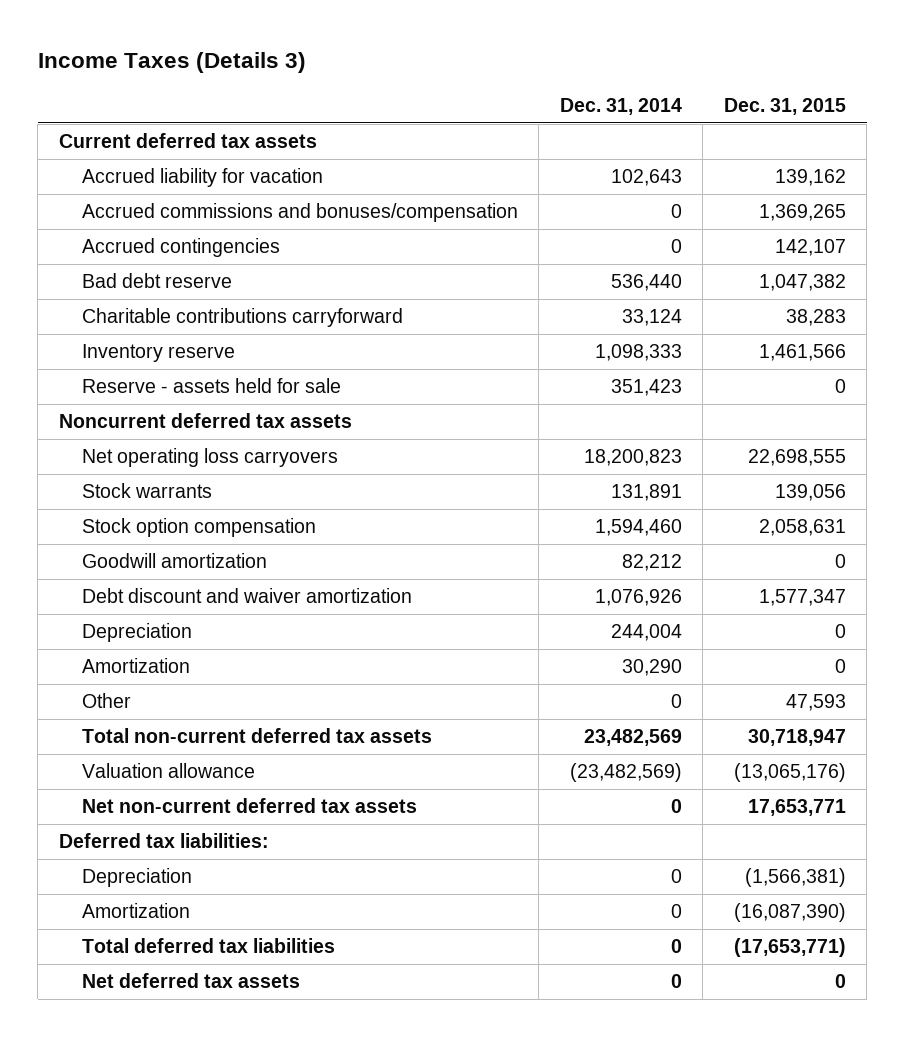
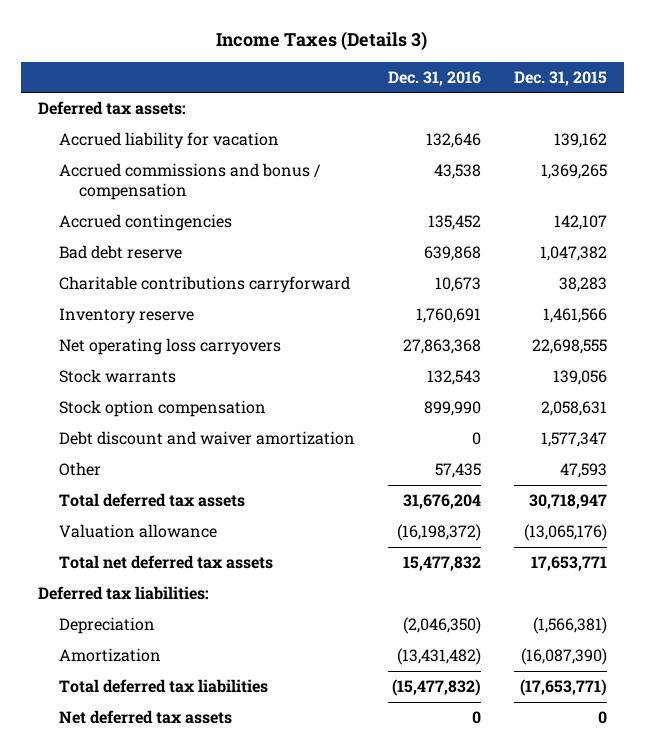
[559,97,682,115] Dec. 31, 2014 -> none
none -> [387,70,481,86] Dec. 31, 2016
[58,133,317,149] Current deferred tax assets -> [37,101,186,116] Deferred tax assets:
[82,203,519,223] Accrued commissions and bonuses/compensation -> [58,163,321,200] Accrued commissions and bonus / compensation
[82,378,342,394] Reserve - assets held for sale -> none
[58,413,352,429] Noncurrent deferred tax assets -> none
[82,553,268,569] Goodwill amortization -> none
[82,623,193,643] Depreciation -> none
[82,658,191,674] Amortization -> none
[82,728,433,744] Total non-current deferred tax assets -> [58,493,245,508] Total deferred tax assets
[82,798,418,814] Net non-current deferred tax assets -> [58,555,273,570] Total net deferred tax assets

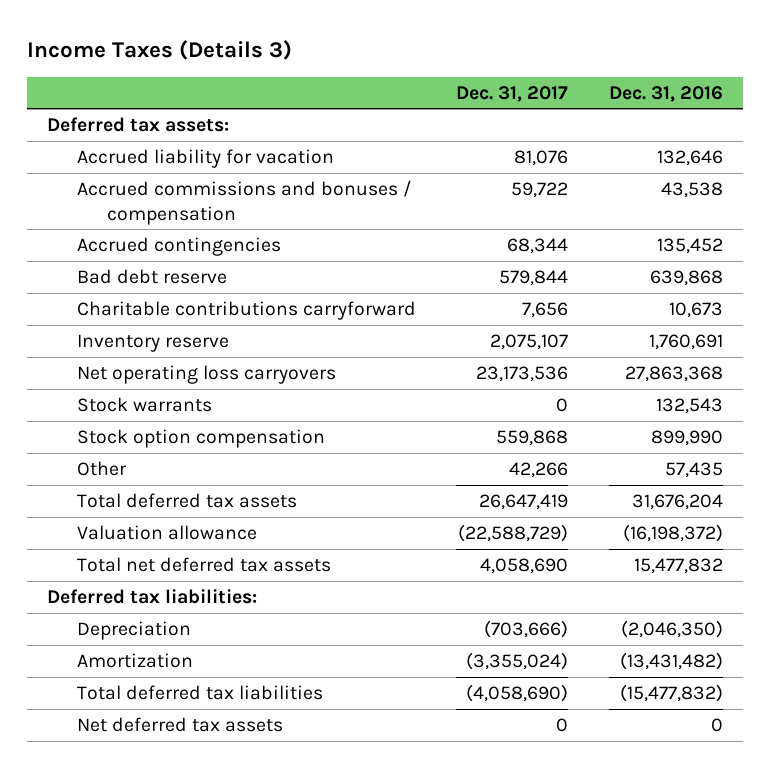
[513,70,607,86] Dec. 31, 2015 -> none
none -> [456,85,569,102] Dec. 31, 2017
[58,163,321,200] Accrued commissions and bonus / compensation -> [76,179,411,225] Accrued commissions and bonuses / compensation
[58,431,355,446] Debt discount and waiver amortization -> none

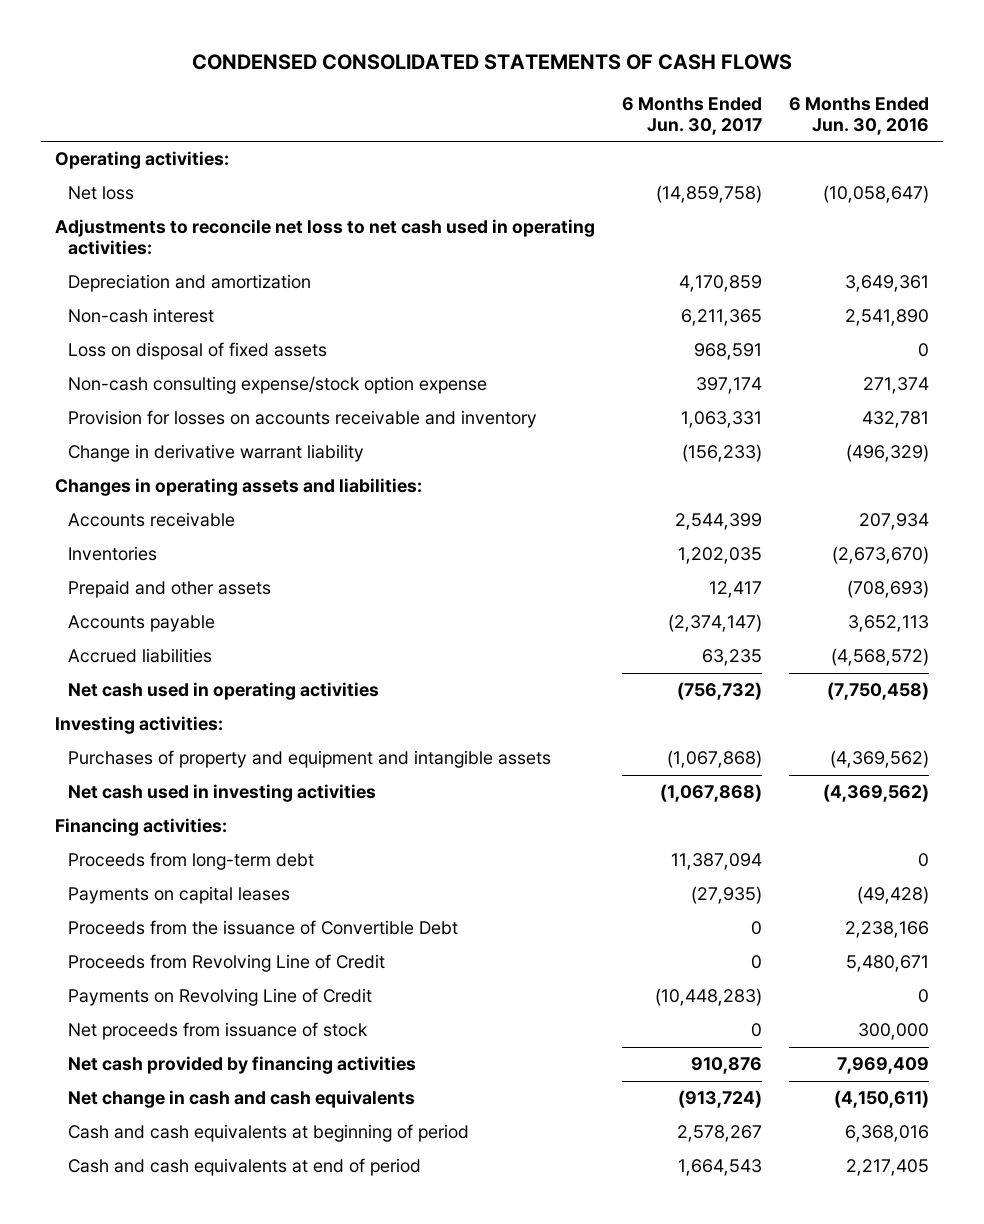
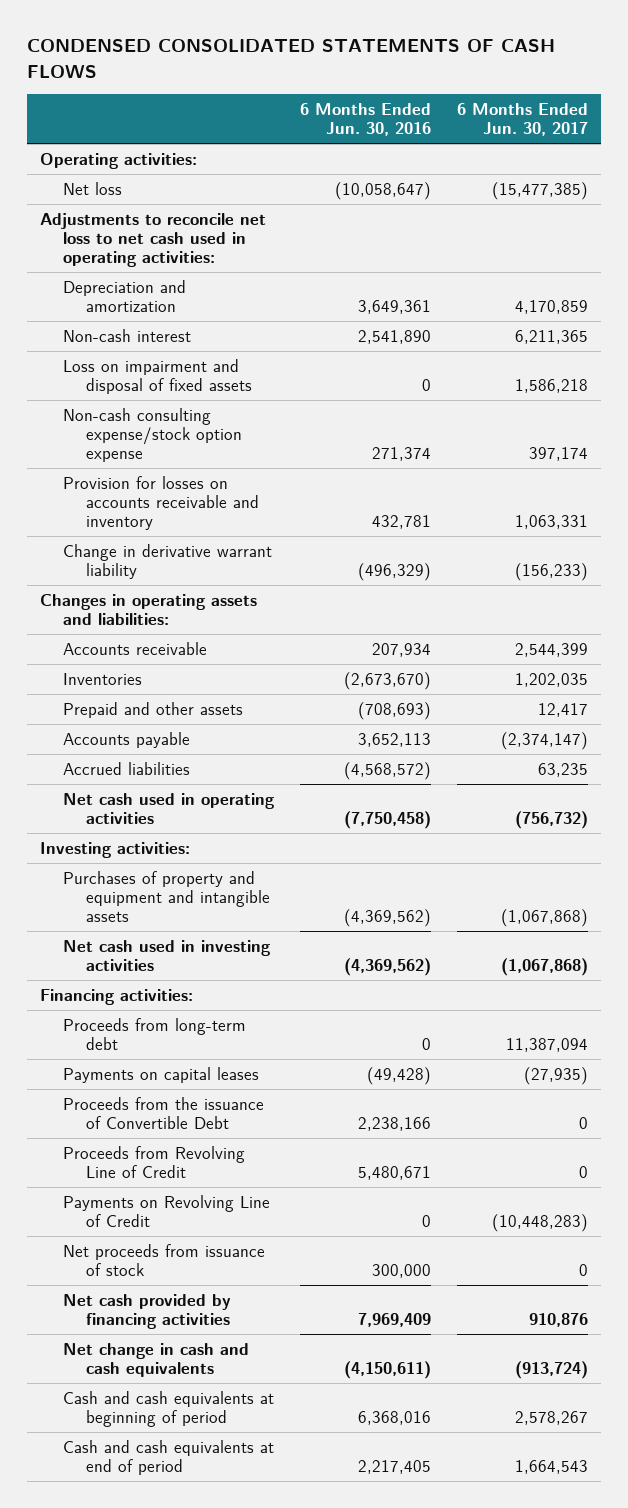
[656,185,763,204] (14,859,758) -> [492,181,589,200] (15,477,385)
[67,342,327,361] Loss on disposal of fixed assets -> [63,358,253,394] Loss on impairment and disposal of fixed assets
[694,343,763,361] 968,591 -> [515,378,589,393] 1,586,218

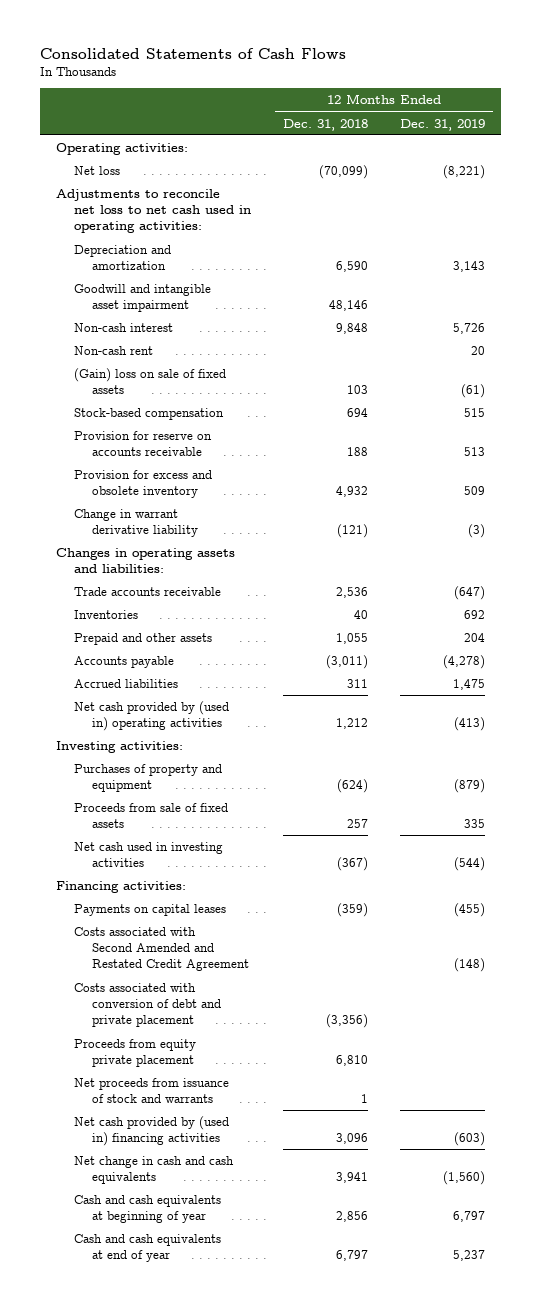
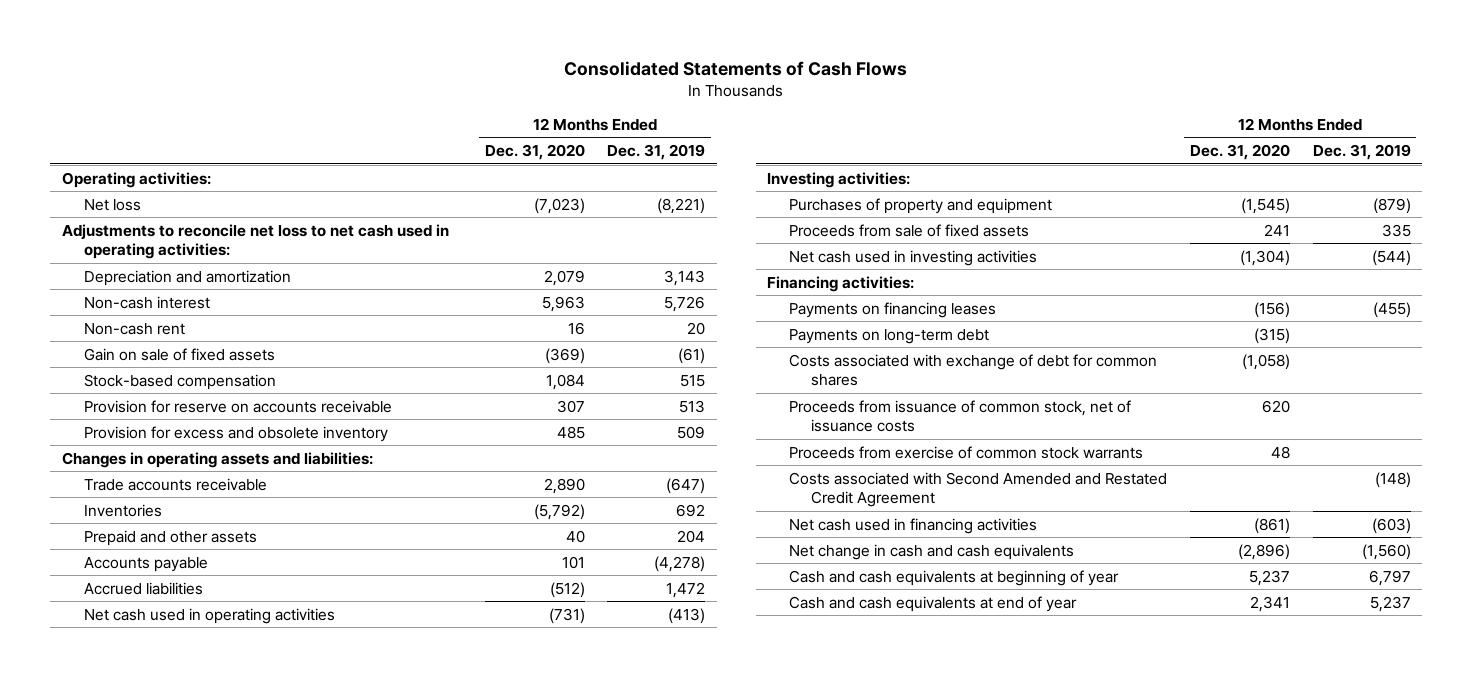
[282,118,368,131] Dec. 31, 2018 -> none
none -> [484,144,585,161] Dec. 31, 2020
[73,283,211,313] Goodwill and intangible asset impairment -> none
[73,367,226,395] (Gain) loss on sale of fixed assets -> [83,347,275,361] Gain on sale of fixed assets
[73,508,198,538] Change in warrant derivative liability -> none
[452,678,485,690] 1,475 -> [666,581,706,598] 1,472
[73,700,229,732] Net cash provided by (used in) operating activities -> [83,607,335,624] Net cash used in operating activities
[73,903,226,916] Payments on capital leases -> [789,301,997,318] Payments on financing leases
none -> [789,328,990,344] Payments on long-term debt
none -> [789,353,1158,387] Costs associated with exchange of debt for common shares
none -> [789,399,1132,433] Proceeds from issuance of common stock, net of issuance costs
none -> [789,445,1144,459] Proceeds from exercise of common stock warrants
[73,982,221,1028] Costs associated with conversion of debt and private placement -> none
[73,1038,196,1068] Proceeds from equity private placement -> none
[73,1077,229,1104] Net proceeds from issuance of stock and warrants -> none
[73,1115,229,1147] Net cash provided by (used in) financing activities -> [789,517,1038,534] Net cash used in financing activities

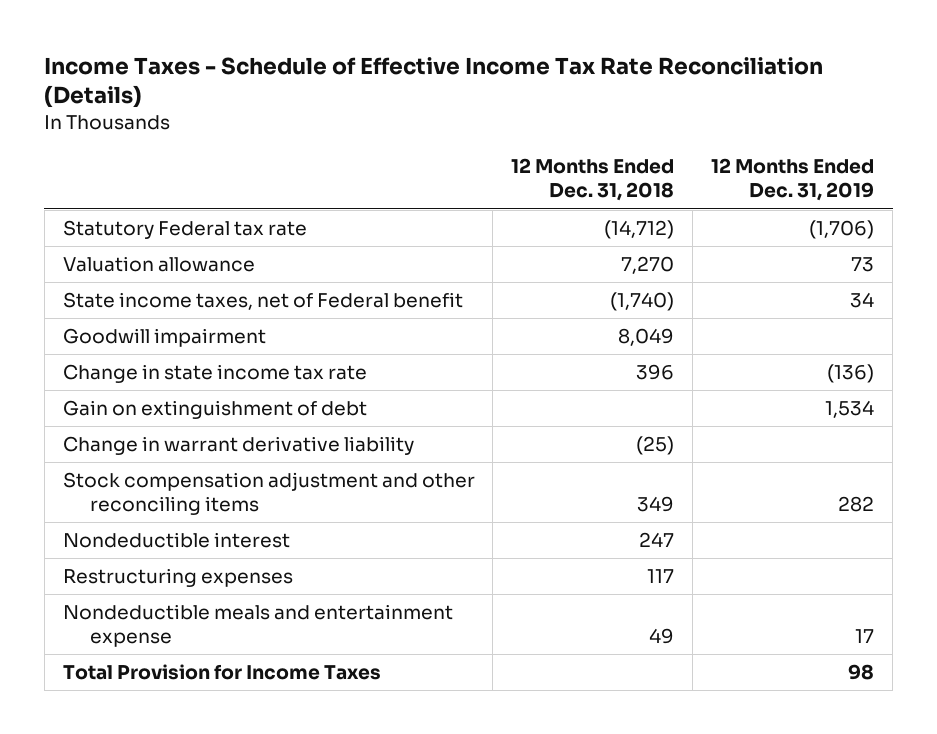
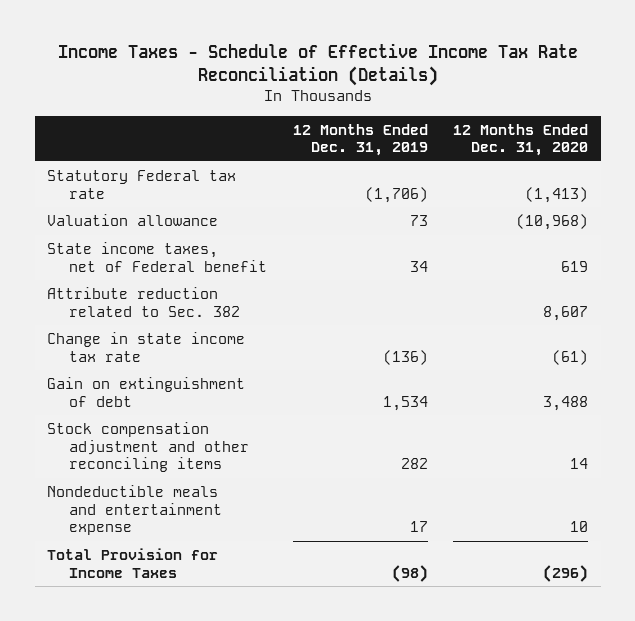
[511,158,675,202] 12 Months Ended Dec. 31, 2018 -> none
none -> [453,123,589,157] 12 Months Ended Dec. 31, 2020
[62,328,266,348] Goodwill impairment -> none
none -> [47,287,241,317] Attribute reduction related to Sec. 382
[62,436,414,456] Change in warrant derivative liability -> none
[62,532,290,549] Nondeductible interest -> none
[62,568,293,588] Restructuring expenses -> none
[848,664,875,681] 98 -> [391,564,428,582] (98)

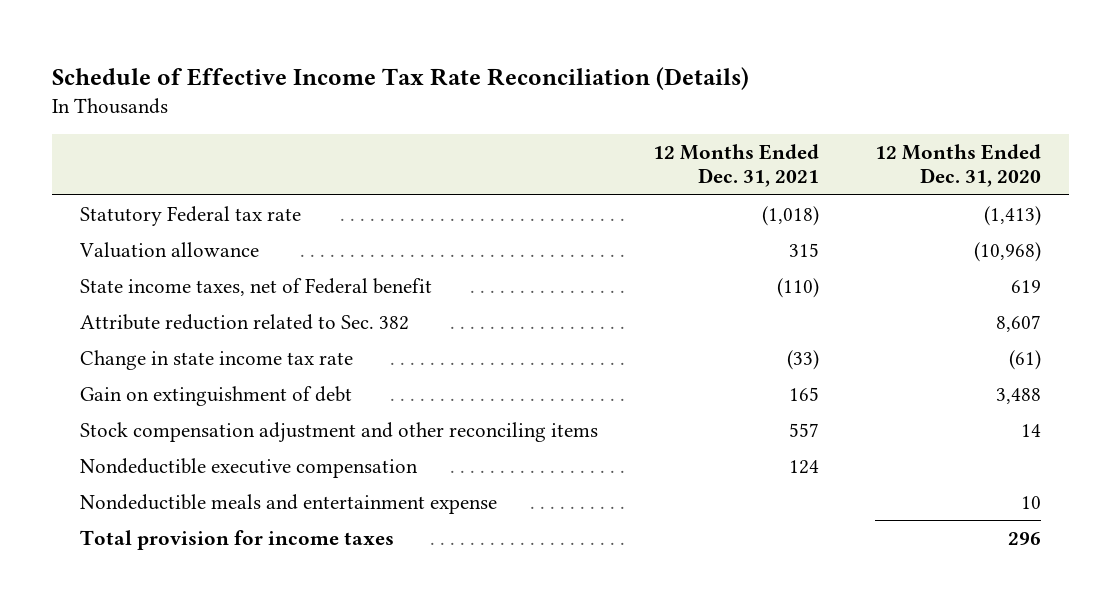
[57,42,578,86] Income Taxes - Schedule of Effective Income Tax Rate Reconciliation (Details) -> [51,66,749,90] Schedule of Effective Income Tax Rate Reconciliation (Details)
[292,123,428,157] 12 Months Ended Dec. 31, 2019 -> none
none -> [653,143,820,188] 12 Months Ended Dec. 31, 2021
none -> [79,457,418,478] Nondeductible executive compensation
[47,548,219,578] Total Provision for Income Taxes -> [79,529,394,550] Total provision for income taxes
[543,564,589,582] (296) -> [1007,531,1041,545] 296

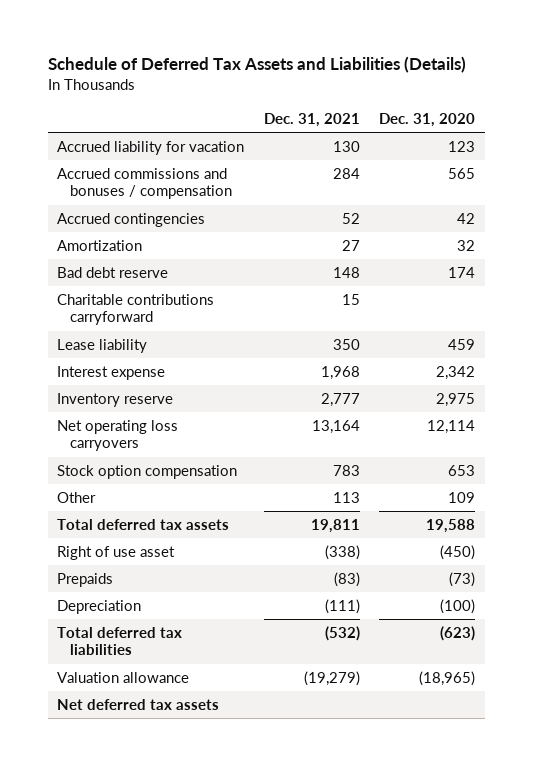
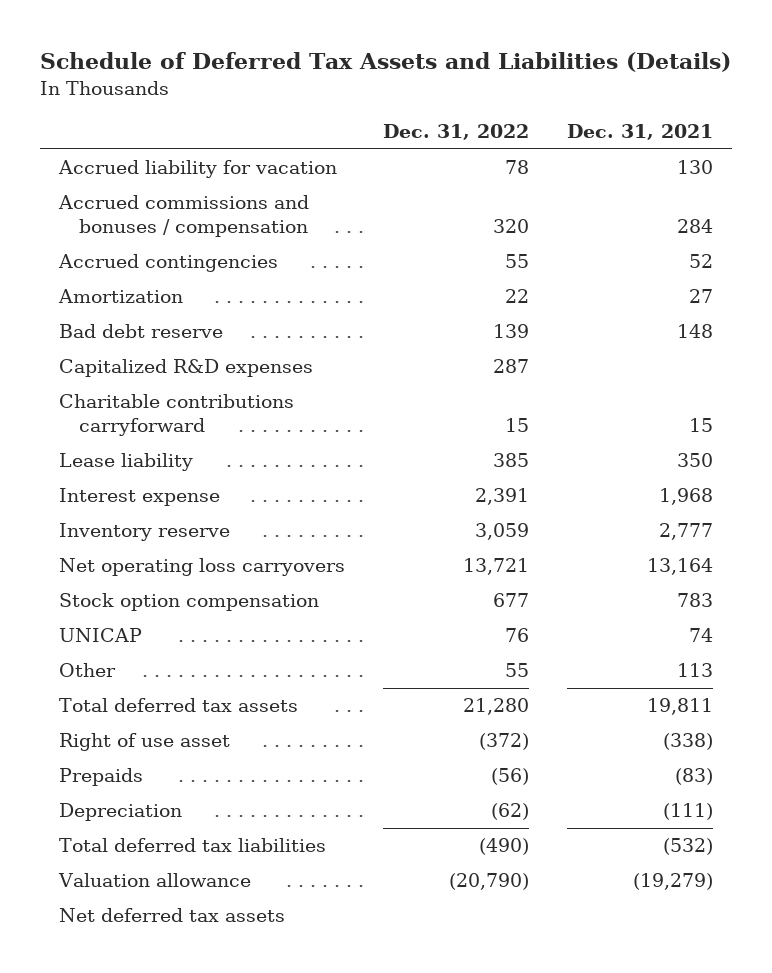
[379,112,476,127] Dec. 31, 2020 -> none
none -> [382,124,529,141] Dec. 31, 2022
none -> [58,359,313,378] Capitalized R&D expenses
none -> [58,628,142,643] UNICAP

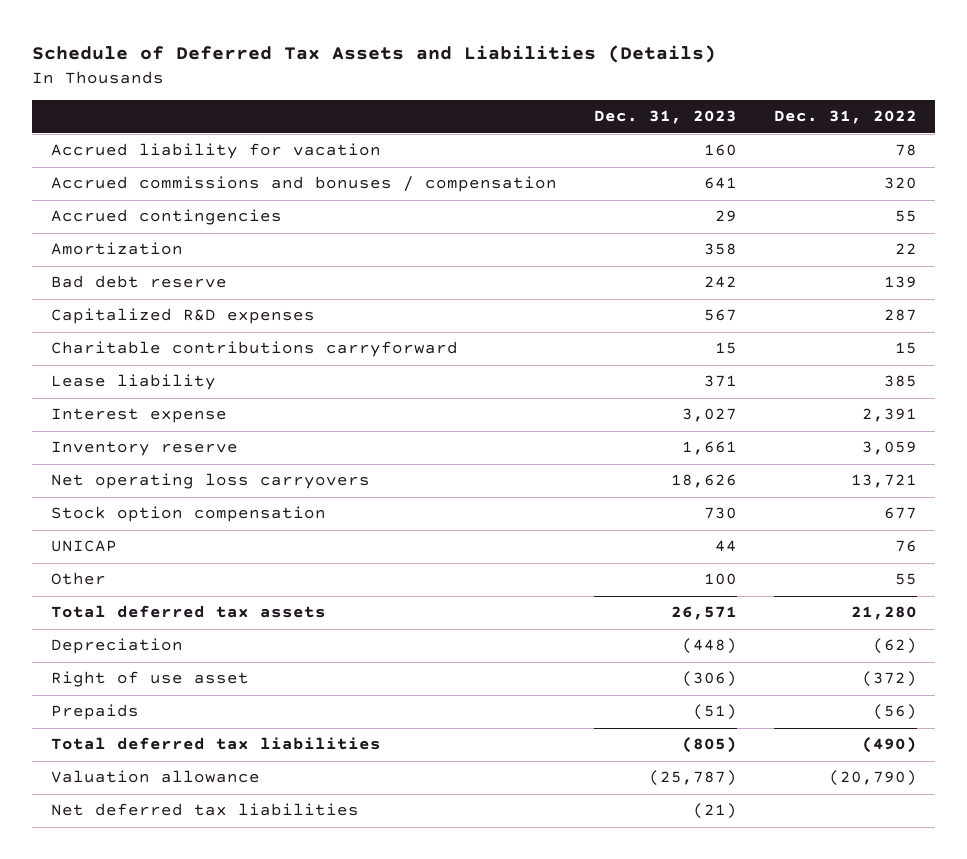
[566,124,713,141] Dec. 31, 2021 -> none
none -> [593,110,737,125] Dec. 31, 2023
[58,803,182,822] Depreciation -> [50,638,183,655] Depreciation
[58,908,285,923] Net deferred tax assets -> [50,803,359,817] Net deferred tax liabilities

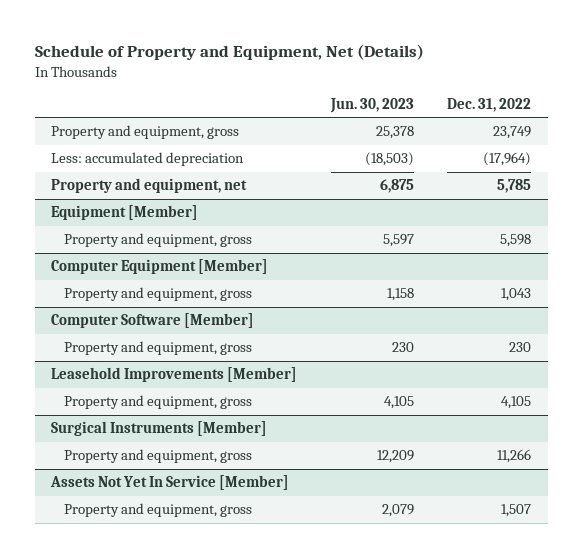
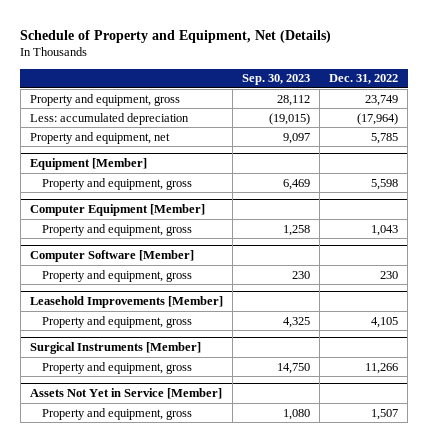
[329,98,414,114] Jun. 30, 2023 -> none
none -> [241,74,310,86] Sep. 30, 2023
[50,475,290,491] Assets Not Yet In Service [Member] -> [29,388,222,400] Assets Not Yet in Service [Member]

